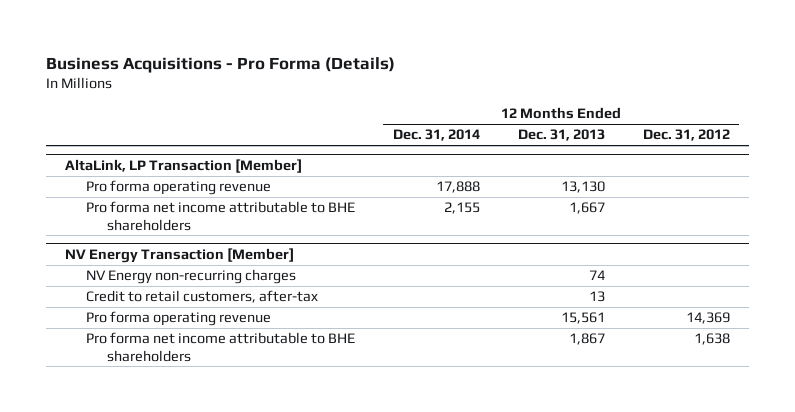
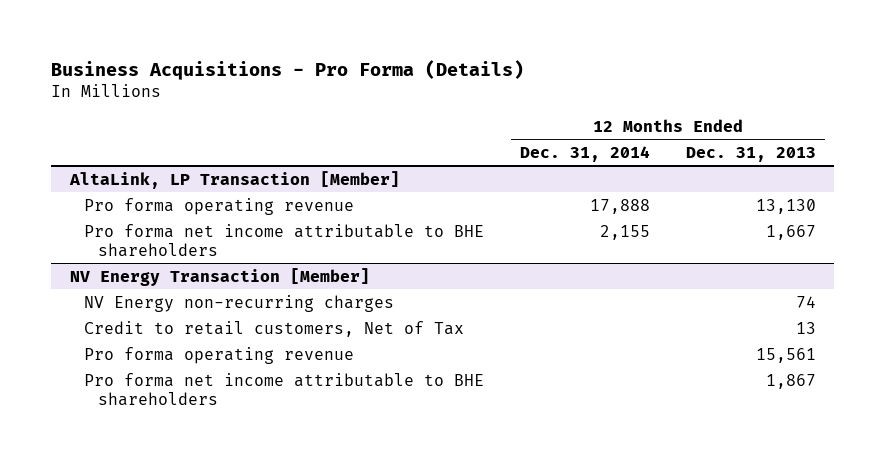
[642,129,730,142] Dec. 31, 2012 -> none
[85,290,318,304] Credit to retail customers, after-tax -> [83,320,464,337] Credit to retail customers, Net of Tax

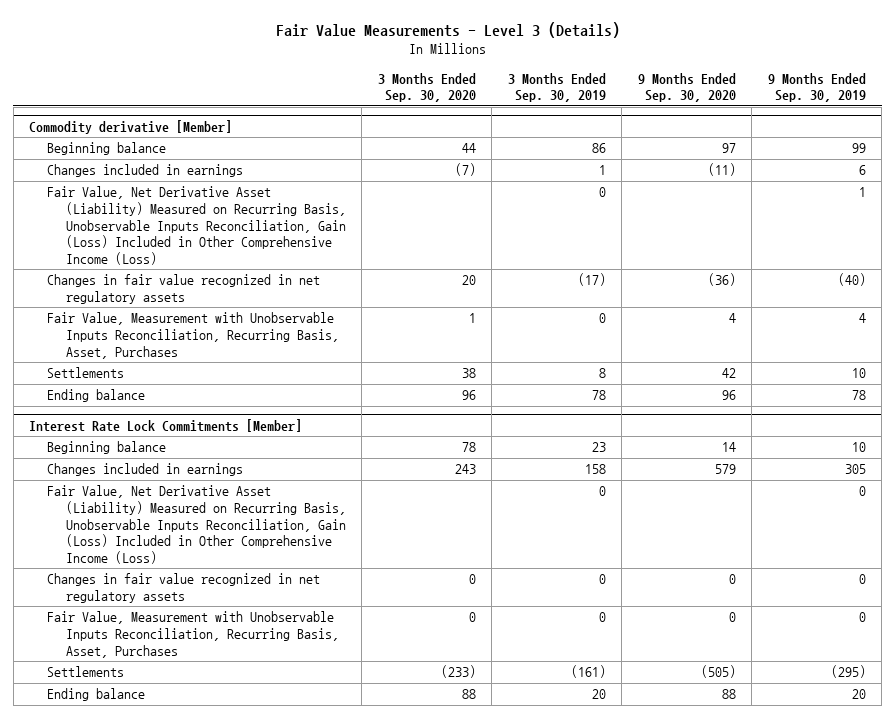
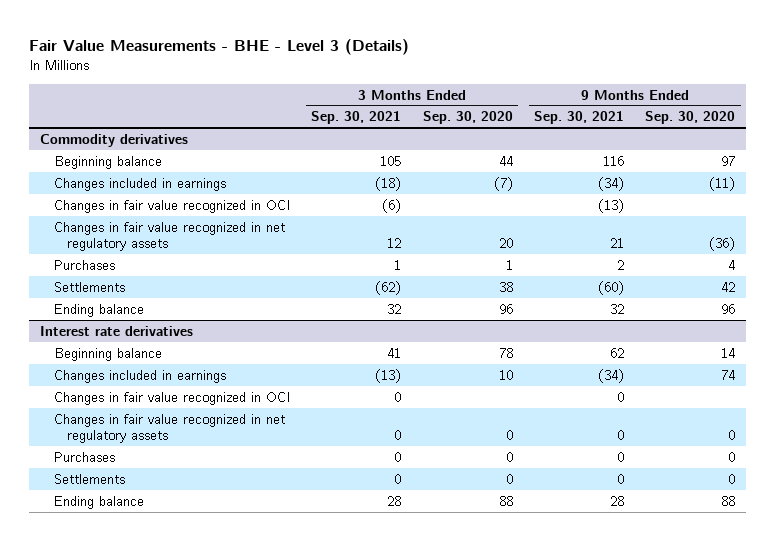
[275,21,620,38] Fair Value Measurements - Level 3 (Details) -> [29,39,410,56] Fair Value Measurements - BHE - Level 3 (Details)
[507,72,606,103] 3 Months Ended Sep. 30, 2019 -> none
[767,72,866,103] 9 Months Ended Sep. 30, 2019 -> none
none -> [311,111,402,125] Sep. 30, 2021
none -> [534,111,625,125] Sep. 30, 2021
[29,119,233,134] Commodity derivative [Member] -> [40,133,189,147] Commodity derivatives
[47,186,346,265] Fair Value, Net Derivative Asset (Liability) Measured on Recurring Basis, Unobservable Inputs Reconciliation, Gain (Loss) Included in Other Comprehensive Income (Loss) -> [53,199,290,213] Changes in fair value recognized in OCI
[47,312,339,359] Fair Value, Measurement with Unobservable Inputs Reconciliation, Recurring Basis, Asset, Purchases -> [53,259,115,270] Purchases
[29,418,303,432] Interest Rate Lock Commitments [Member] -> [40,325,194,336] Interest rate derivatives
[454,464,476,475] 243 -> [498,369,513,380] 10
[714,464,736,475] 579 -> [721,369,736,380] 74
[47,485,346,564] Fair Value, Net Derivative Asset (Liability) Measured on Recurring Basis, Unobservable Inputs Reconciliation, Gain (Loss) Included in Other Comprehensive Income (Loss) -> [53,391,290,405] Changes in fair value recognized in OCI
[47,611,339,658] Fair Value, Measurement with Unobservable Inputs Reconciliation, Recurring Basis, Asset, Purchases -> [53,451,115,462] Purchases
[440,665,476,679] (233) -> [505,473,513,484] 0
[700,665,736,679] (505) -> [728,473,736,484] 0

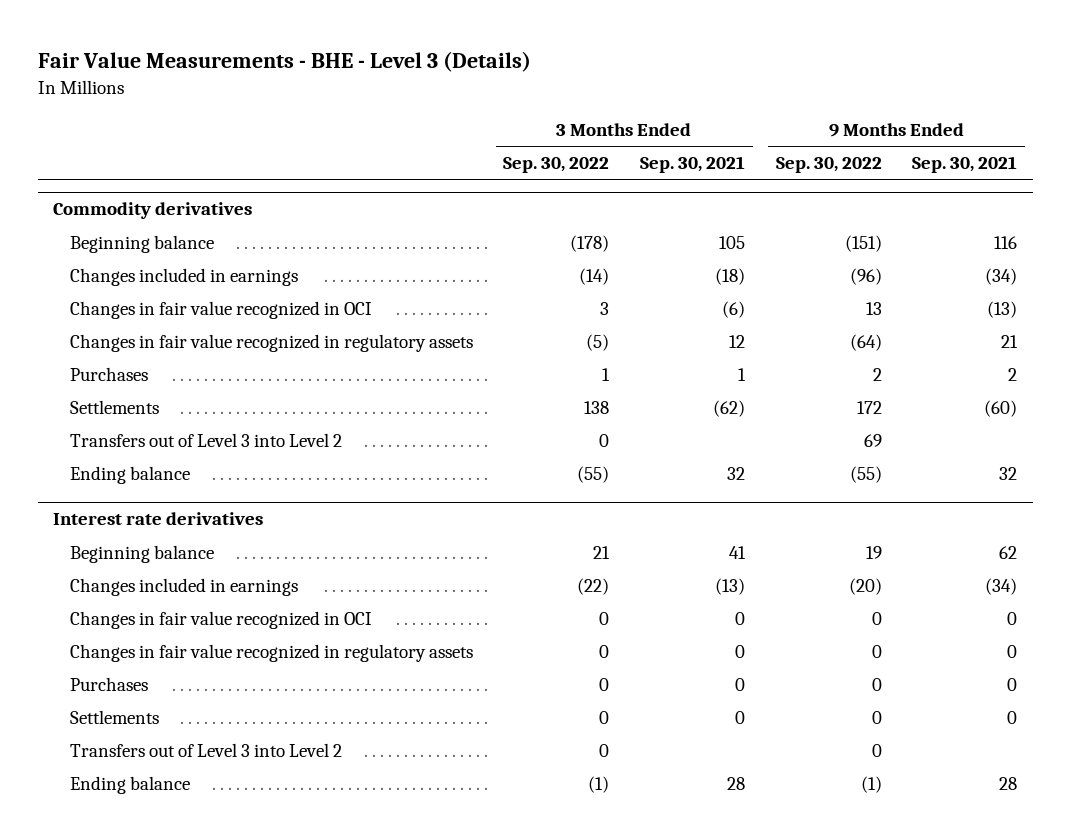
[422,111,513,125] Sep. 30, 2020 -> none
[645,111,736,125] Sep. 30, 2020 -> none
none -> [503,157,610,174] Sep. 30, 2022
none -> [775,157,882,174] Sep. 30, 2022
[53,221,285,252] Changes in fair value recognized in net regulatory assets -> [69,334,473,353] Changes in fair value recognized in regulatory assets
none -> [69,433,342,448] Transfers out of Level 3 into Level 2
[53,413,285,444] Changes in fair value recognized in net regulatory assets -> [69,644,473,663] Changes in fair value recognized in regulatory assets
none -> [69,743,342,758] Transfers out of Level 3 into Level 2

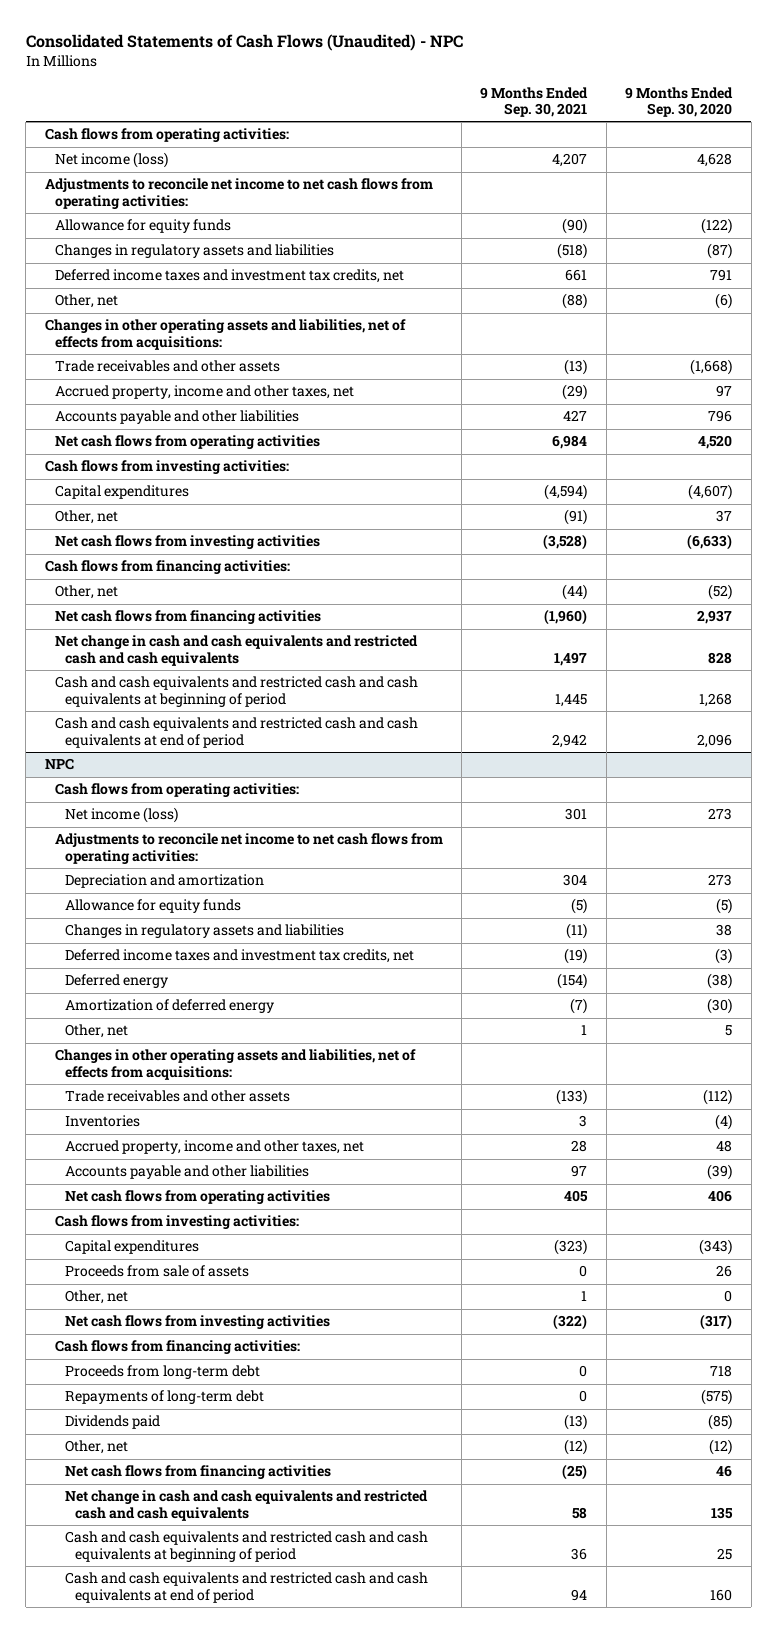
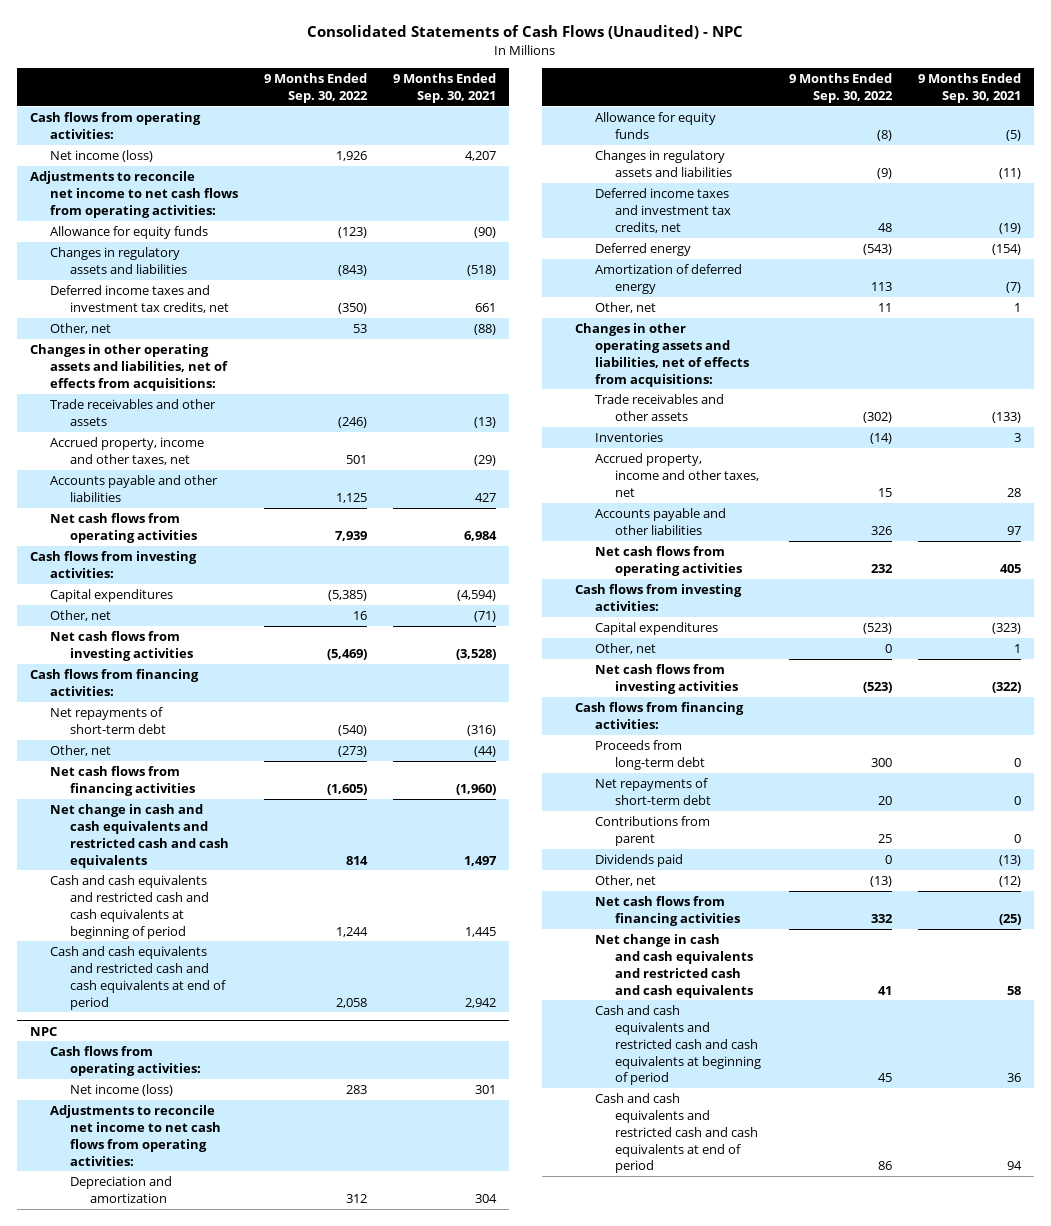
[625,86,734,118] 9 Months Ended Sep. 30, 2020 -> none
none -> [264,72,369,103] 9 Months Ended Sep. 30, 2022
[564,509,588,526] (91) -> [474,611,497,623] (71)
none -> [50,707,167,734] Net repayments of short-term debt
[64,1265,249,1278] Proceeds from sale of assets -> none
[64,1390,264,1405] Repayments of long-term debt -> [594,778,711,805] Net repayments of short-term debt
none -> [594,816,710,846] Contributions from parent

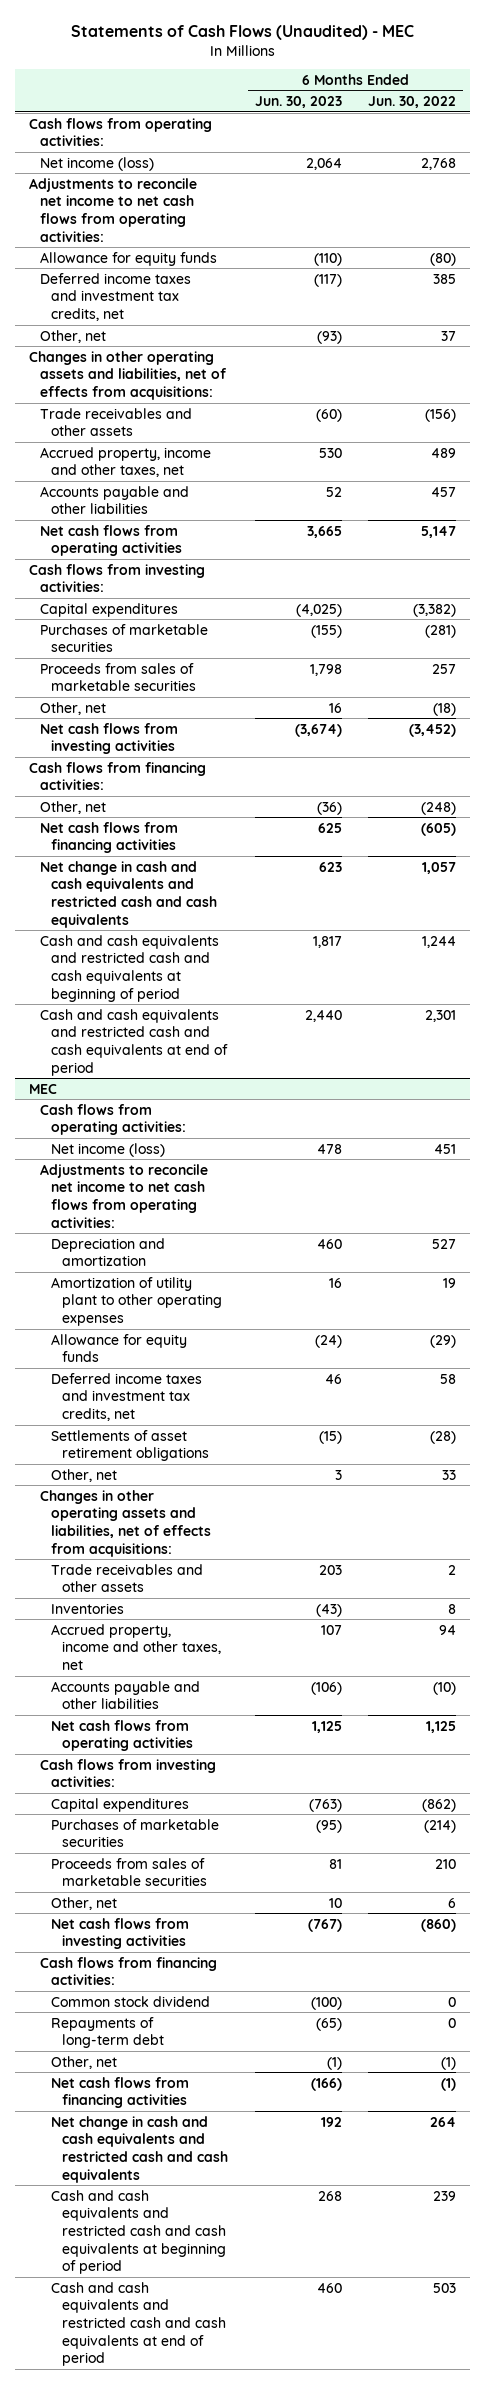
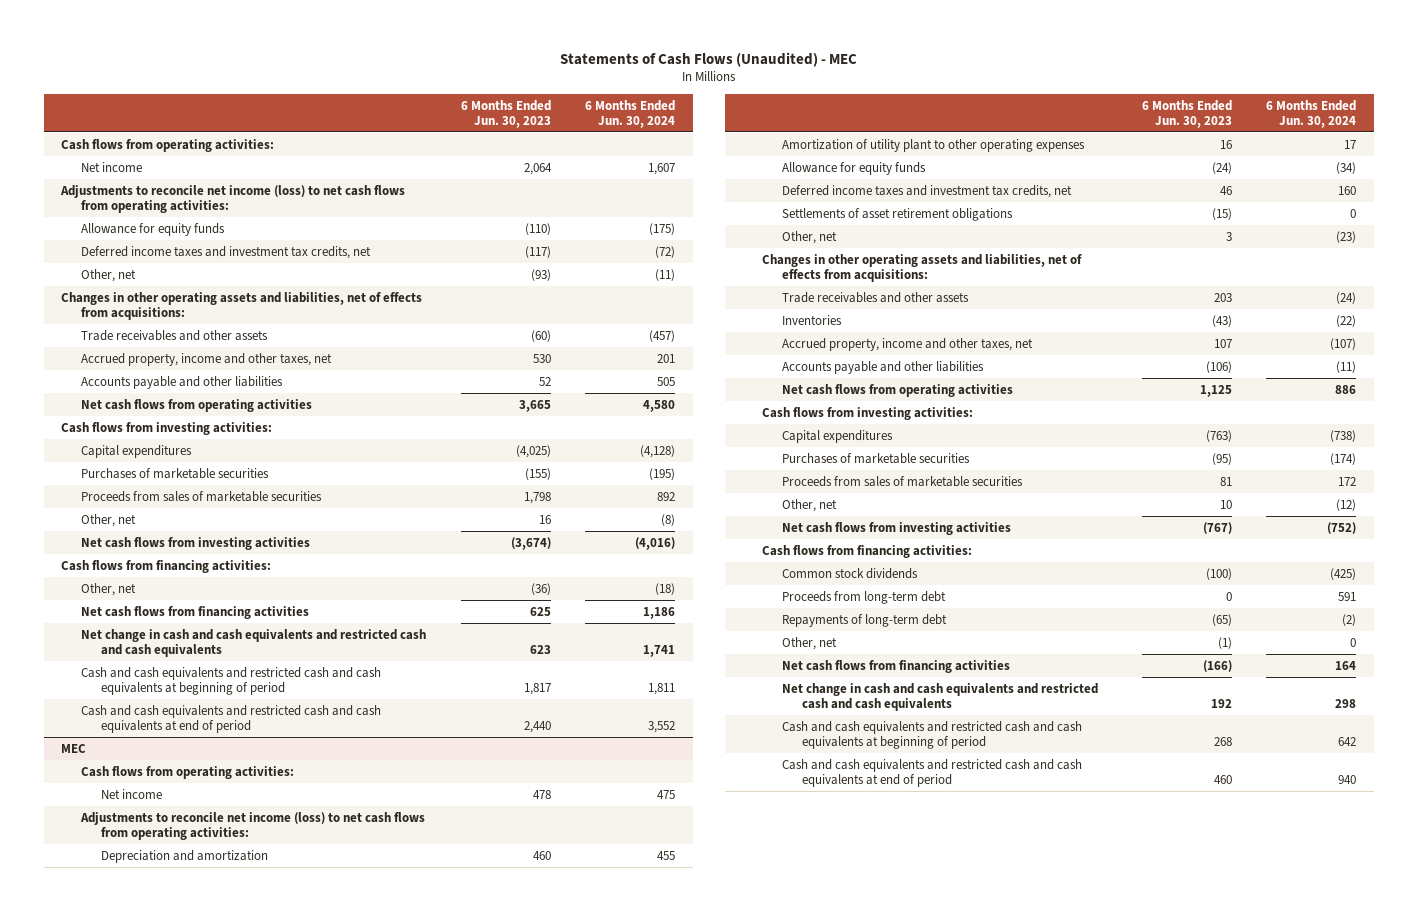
[368,96,457,109] Jun. 30, 2022 -> none
none -> [585,99,676,128] 6 Months Ended Jun. 30, 2024
[39,156,154,171] Net income (loss) -> [81,161,143,172] Net income
[28,177,197,242] Adjustments to reconcile net income to net cash flows from operating activities: -> [60,184,406,213] Adjustments to reconcile net income (loss) to net cash flows from operating activities:
[51,1142,166,1157] Net income (loss) -> [101,788,163,799] Net income
[39,1163,208,1228] Adjustments to reconcile net income to net cash flows from operating activities: -> [80,811,426,840] Adjustments to reconcile net income (loss) to net cash flows from operating activities:
[51,1995,211,2007] Common stock dividend -> [782,567,919,579] Common stock dividends
none -> [782,590,947,604] Proceeds from long-term debt

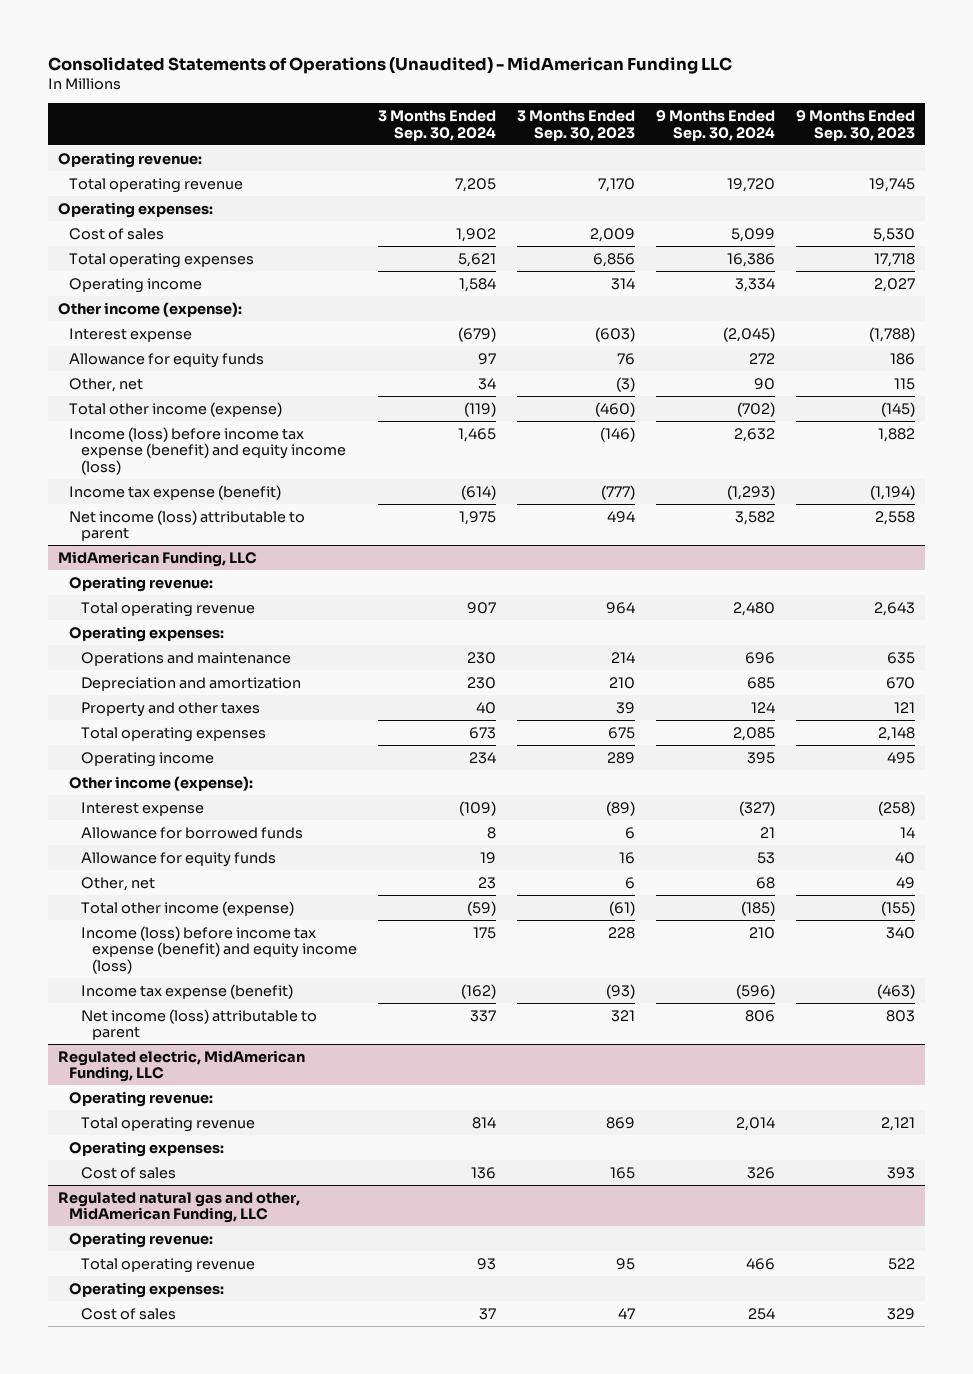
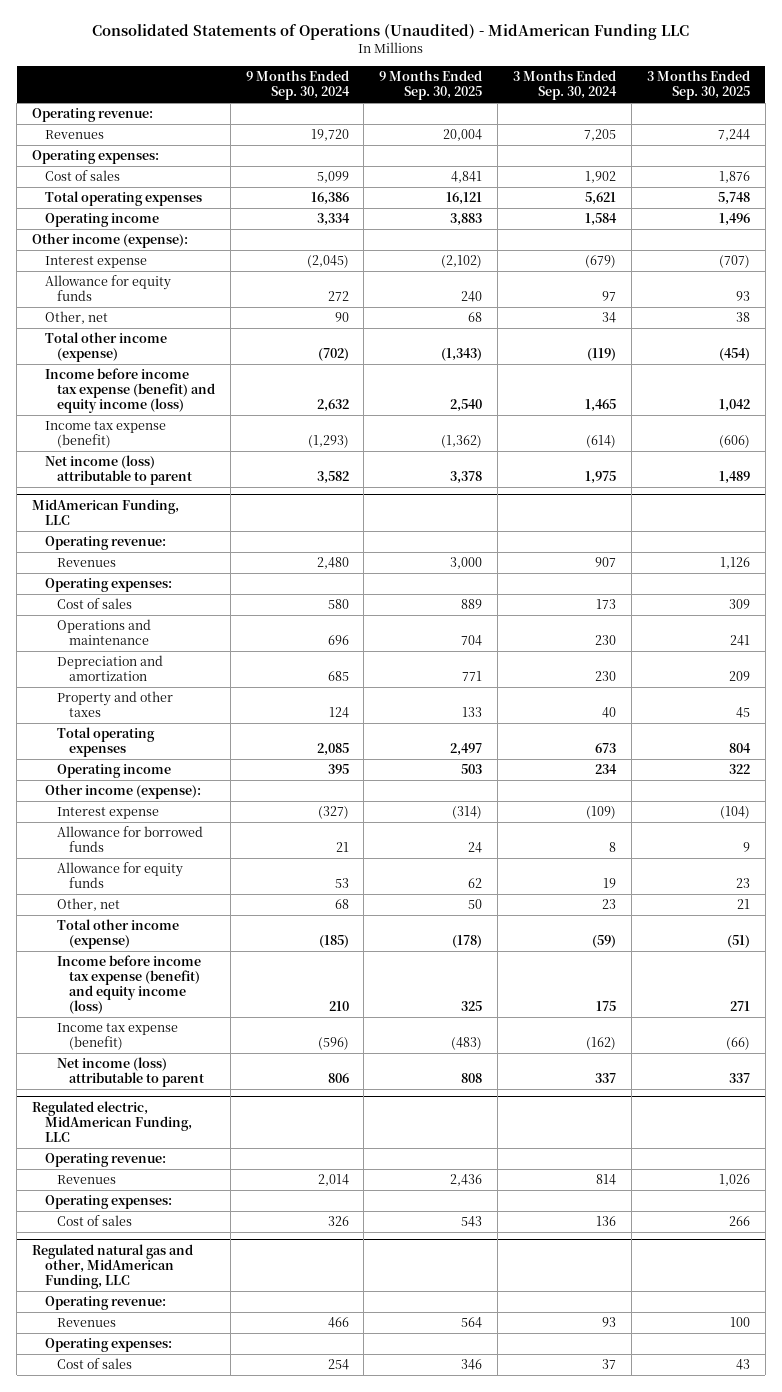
[516,109,635,141] 3 Months Ended Sep. 30, 2023 -> none
[795,109,915,141] 9 Months Ended Sep. 30, 2023 -> none
none -> [379,69,483,100] 9 Months Ended Sep. 30, 2025
none -> [646,69,750,100] 3 Months Ended Sep. 30, 2025
[69,177,244,193] Total operating revenue -> [44,130,104,140] Revenues
[69,426,346,476] Income (loss) before income tax expense (benefit) and equity income (loss) -> [44,368,215,414] Income before income tax expense (benefit) and equity income (loss)
[80,601,255,617] Total operating revenue -> [56,558,116,568] Revenues
none -> [56,598,132,610] Cost of sales
[80,925,358,975] Income (loss) before income tax expense (benefit) and equity income (loss) -> [56,955,201,1015] Income before income tax expense (benefit) and equity income (loss)
[80,1116,255,1132] Total operating revenue -> [56,1175,116,1185] Revenues
[80,1257,255,1273] Total operating revenue -> [56,1318,116,1328] Revenues

